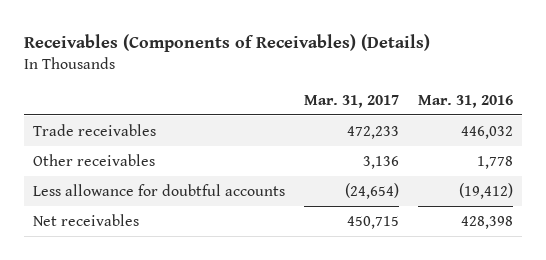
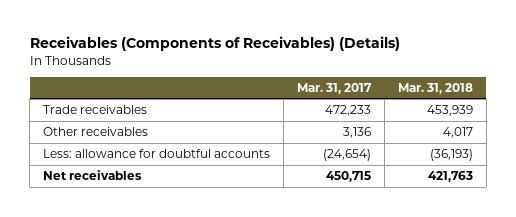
[417,94,513,108] Mar. 31, 2016 -> none
none -> [397,82,473,94] Mar. 31, 2018
[33,183,286,196] Less allowance for doubtful accounts -> [43,149,271,159] Less: allowance for doubtful accounts

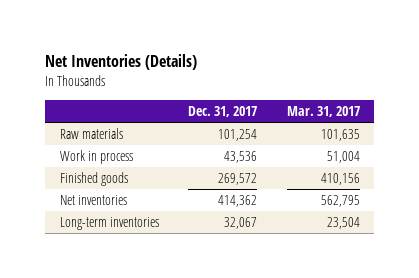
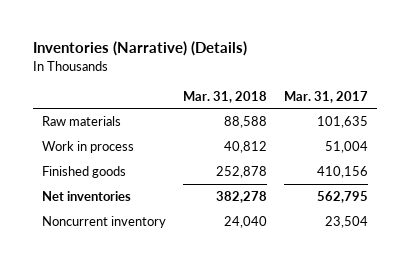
[45,53,198,70] Net Inventories (Details) -> [33,41,248,57] Inventories (Narrative) (Details)
[188,105,258,117] Dec. 31, 2017 -> none
none -> [183,90,268,103] Mar. 31, 2018
[59,217,159,231] Long-term inventories -> [41,215,166,228] Noncurrent inventory

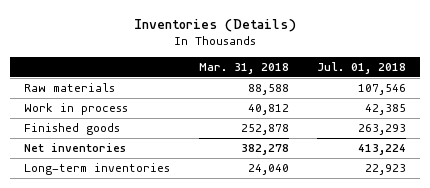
[33,41,248,57] Inventories (Narrative) (Details) -> [134,18,297,32] Inventories (Details)
[284,90,369,103] Mar. 31, 2017 -> none
none -> [316,62,406,75] Jul. 01, 2018
[41,215,166,228] Noncurrent inventory -> [24,163,171,176] Long-term inventories

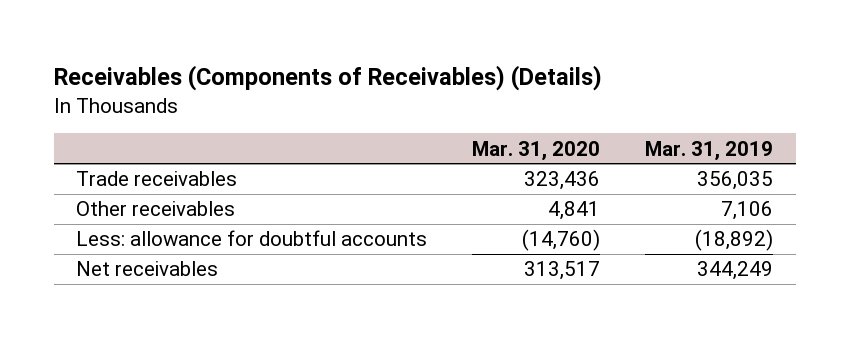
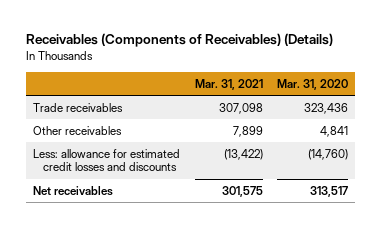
[645,140,774,161] Mar. 31, 2019 -> none
none -> [194,78,263,90] Mar. 31, 2021
[76,230,428,247] Less: allowance for doubtful accounts -> [33,148,181,172] Less: allowance for estimated credit losses and discounts

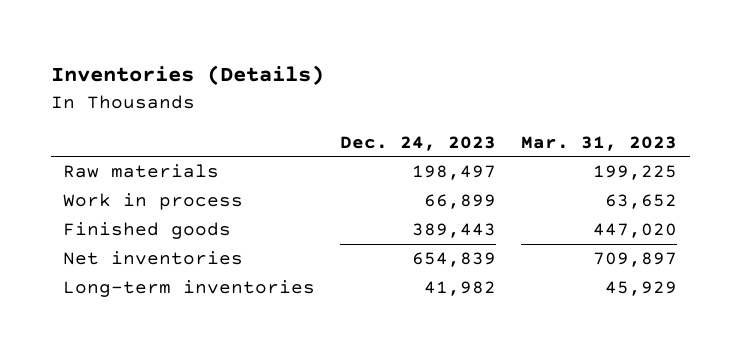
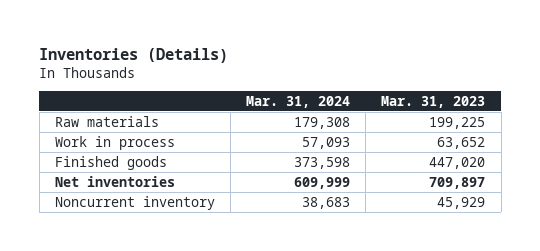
[340,135,497,151] Dec. 24, 2023 -> none
none -> [246,95,351,108] Mar. 31, 2024
[63,280,316,298] Long-term inventories -> [54,195,215,210] Noncurrent inventory

